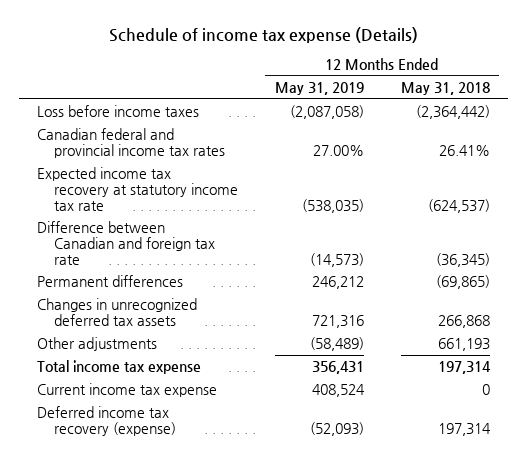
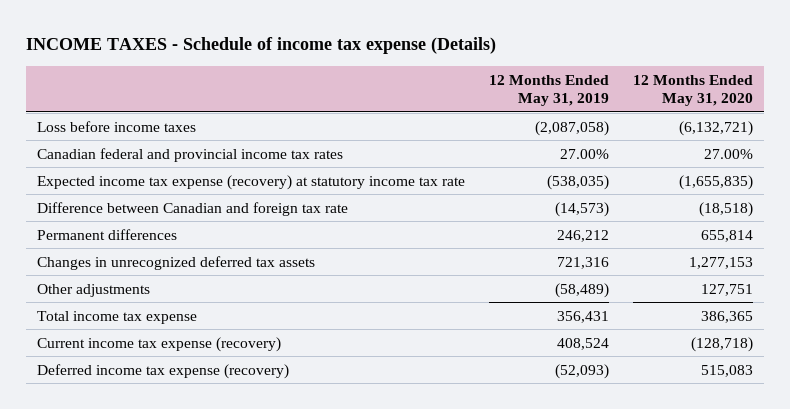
[108,26,418,43] Schedule of income tax expense (Details) -> [25,37,496,55] INCOME TAXES - Schedule of income tax expense (Details)
[400,82,490,96] May 31, 2018 -> none
none -> [632,74,753,107] 12 Months Ended May 31, 2020
[37,167,238,211] Expected income tax recovery at statutory income tax rate -> [37,174,466,190] Expected income tax expense (recovery) at statutory income tax rate
[37,383,218,398] Current income tax expense -> [37,336,282,352] Current income tax expense (recovery)
[37,406,176,436] Deferred income tax recovery (expense) -> [37,363,290,379] Deferred income tax expense (recovery)

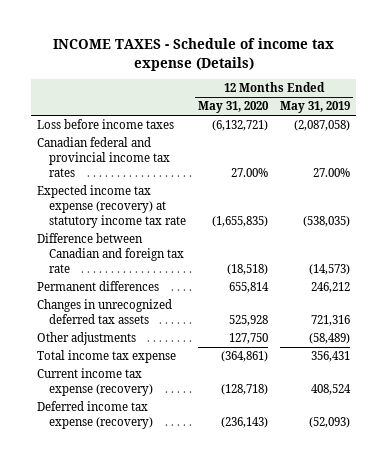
[688,256,753,269] 1,277,153 -> [229,314,269,326] 525,928
[700,283,753,296] 127,751 -> [229,333,269,345] 127,750
[700,310,753,323] 386,365 -> [221,351,269,363] (364,861)
[700,364,753,377] 515,083 -> [221,416,269,428] (236,143)

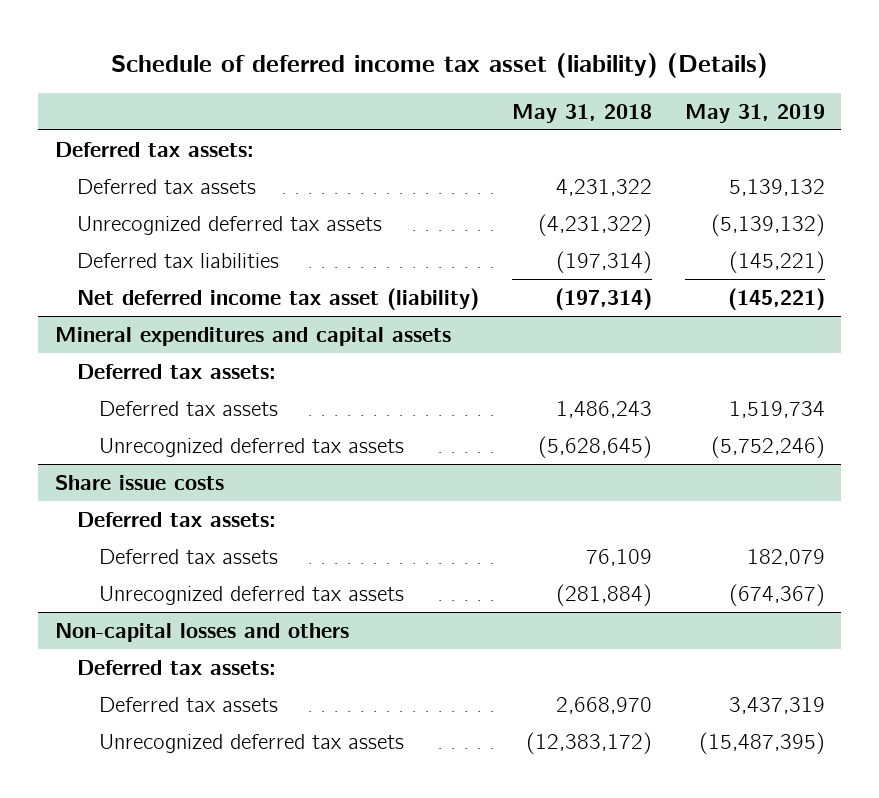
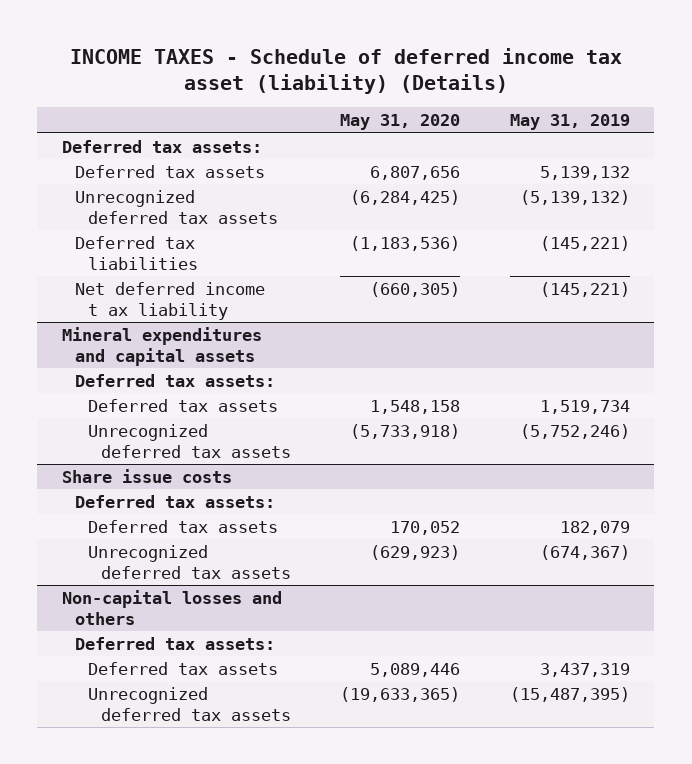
[110,52,768,78] Schedule of deferred income tax asset (liability) (Details) -> [69,47,622,95] INCOME TAXES - Schedule of deferred income tax asset (liability) (Details)
[511,103,652,123] May 31, 2018 -> none
none -> [340,114,461,131] May 31, 2020
[76,287,479,310] Net deferred income tax asset (liability) -> [75,281,266,320] Net deferred income t ax liability

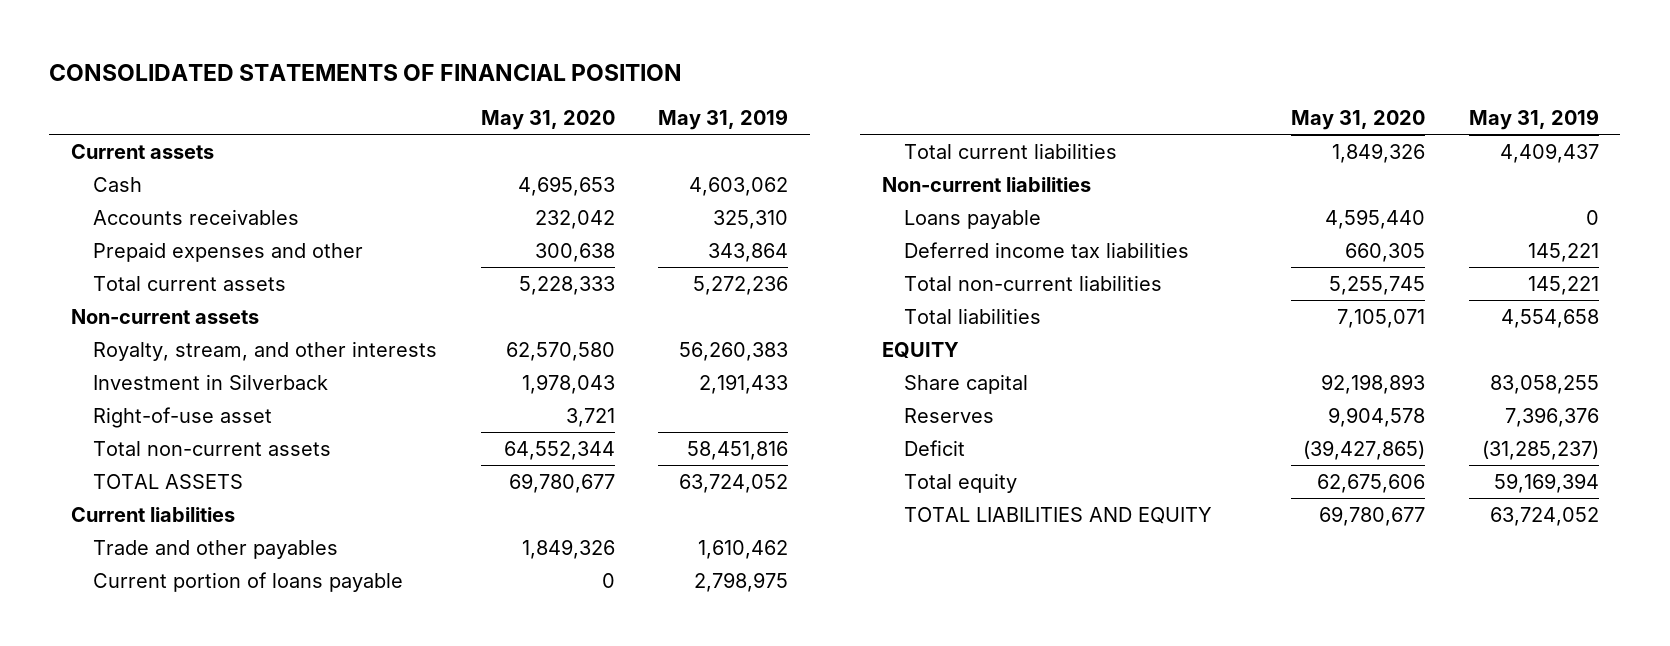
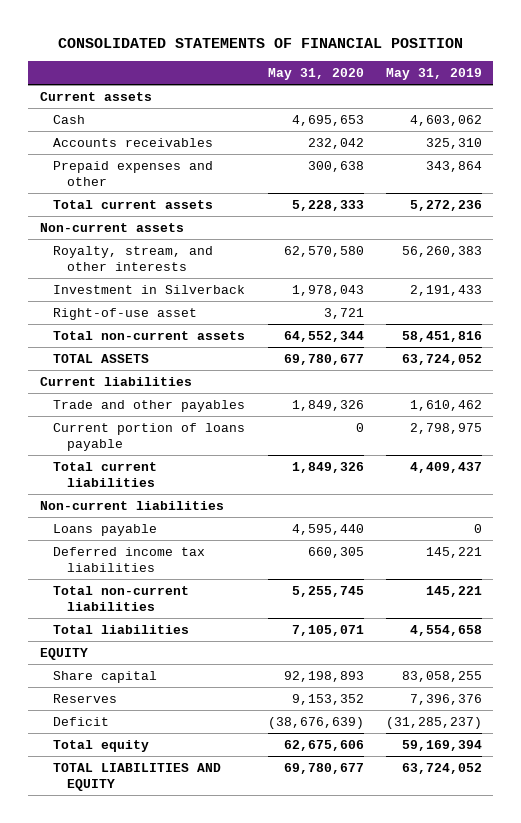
[1328,407,1426,428] 9,904,578 -> [291,693,364,705] 9,153,352
[1303,440,1426,461] (39,427,865) -> [267,716,364,729] (38,676,639)

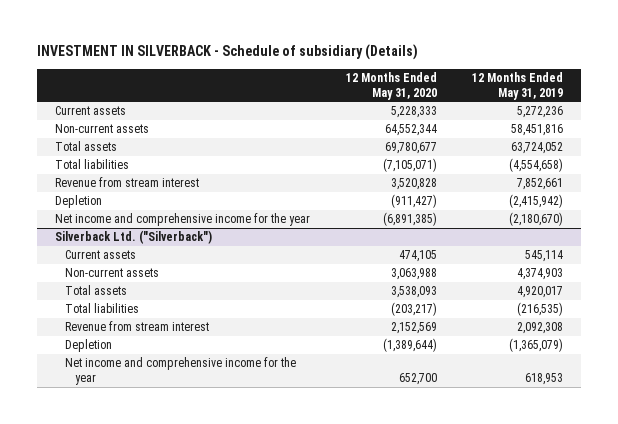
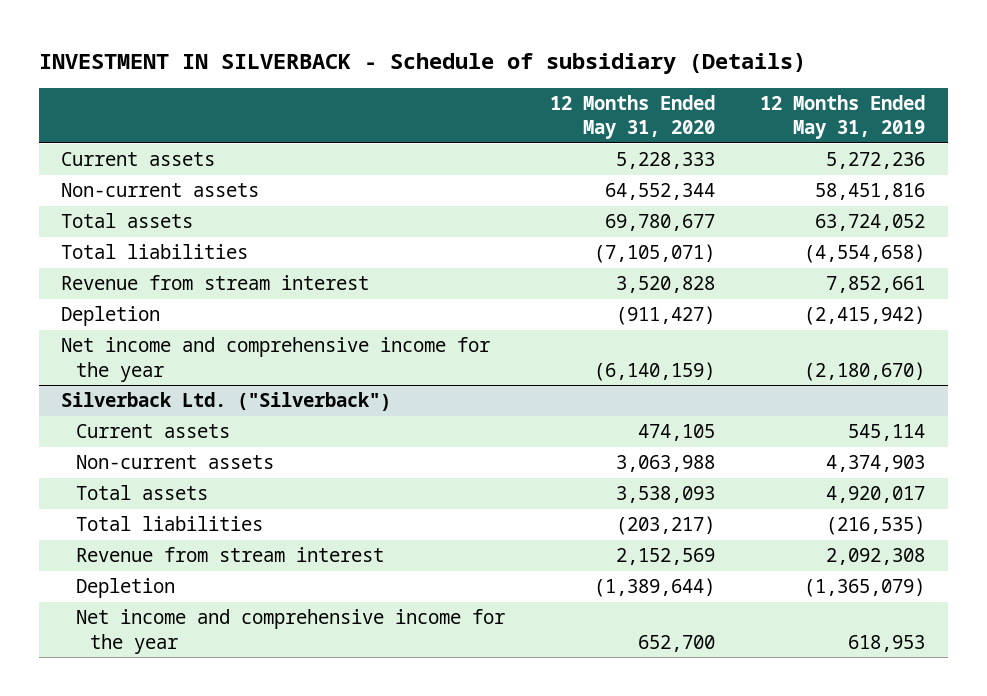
[382,212,437,227] (6,891,385) -> [593,361,715,381] (6,140,159)

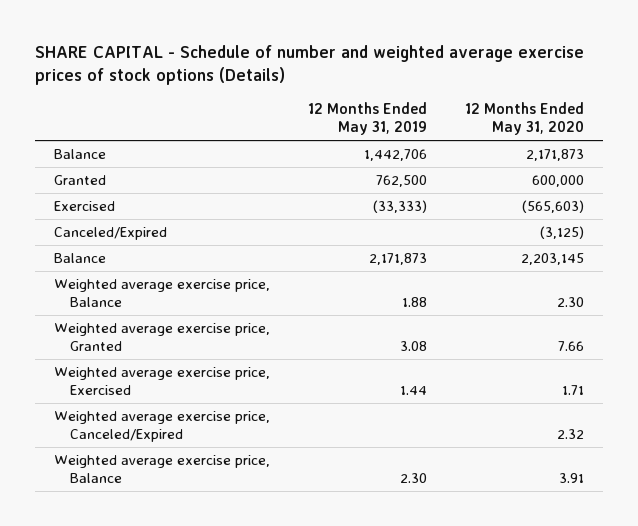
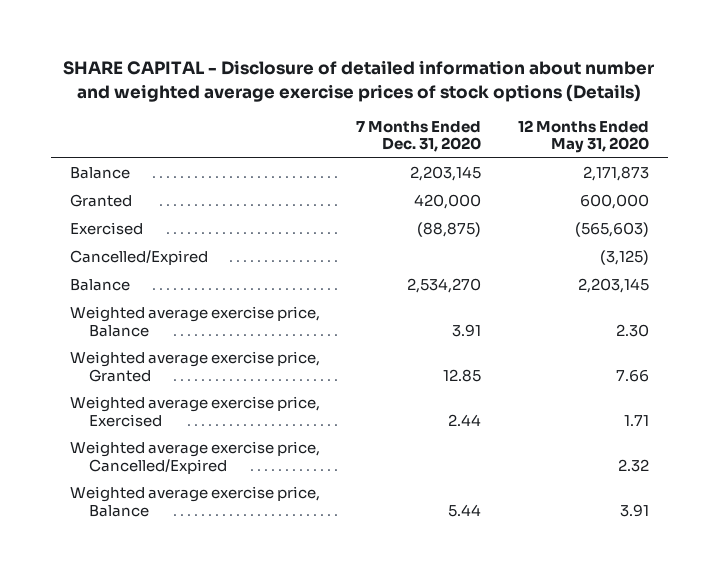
[35,45,585,86] SHARE CAPITAL - Schedule of number and weighted average exercise prices of stock options (Details) -> [63,60,655,102] SHARE CAPITAL - Disclosure of detailed information about number and weighted average exercise prices of stock options (Details)
[308,102,428,136] 12 Months Ended May 31, 2019 -> none
none -> [356,121,482,153] 7 Months Ended Dec. 31, 2020
[54,227,168,241] Canceled/Expired -> [69,250,208,266] Cancelled/Expired
[54,411,271,443] Weighted average exercise price, Canceled/Expired -> [69,441,320,474] Weighted average exercise price, Cancelled/Expired

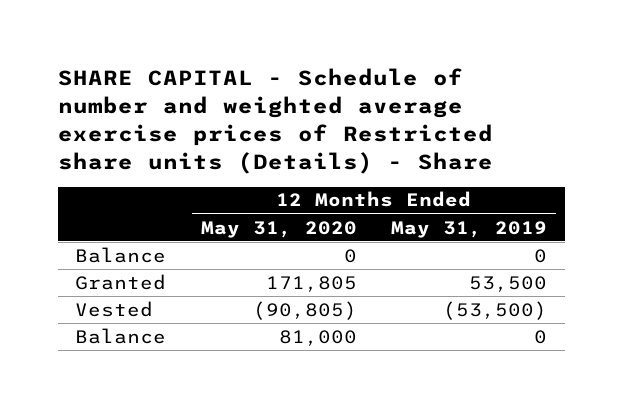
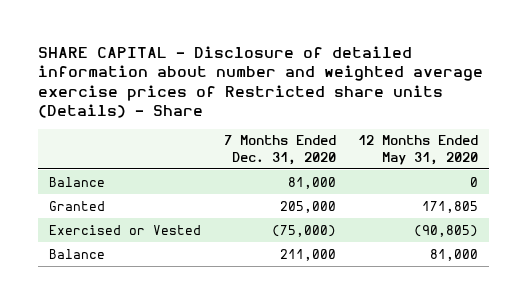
[57,68,493,174] SHARE CAPITAL - Schedule of number and weighted average exercise prices of Restricted share units (Details) - Share -> [38,45,484,119] SHARE CAPITAL - Disclosure of detailed information about number and weighted average exercise prices of Restricted share units (Details) - Share
[391,220,548,238] May 31, 2019 -> none
none -> [223,135,336,165] 7 Months Ended Dec. 31, 2020
[75,300,154,317] Vested -> [49,224,202,235] Exercised or Vested

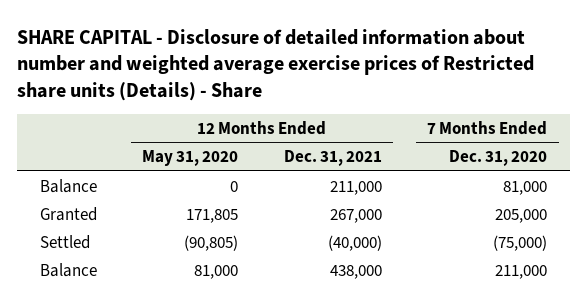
none -> [283,150,382,167] Dec. 31, 2021
[49,224,202,235] Exercised or Vested -> [39,234,90,249] Settled

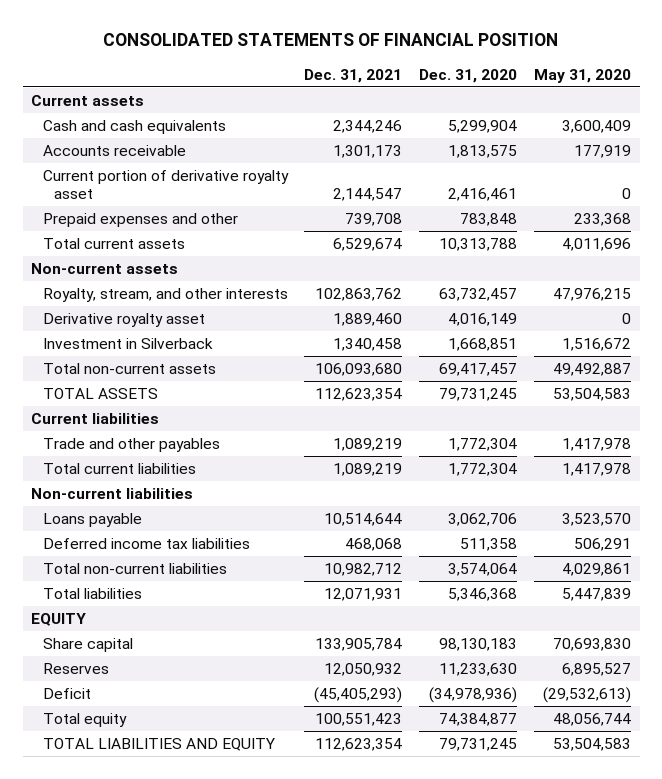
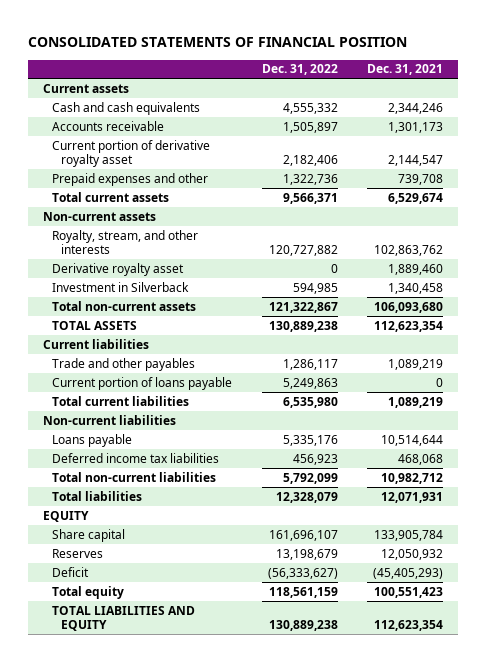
[419,68,518,83] Dec. 31, 2020 -> none
[534,68,632,83] May 31, 2020 -> none
none -> [261,64,338,76] Dec. 31, 2022
none -> [52,376,233,390] Current portion of loans payable

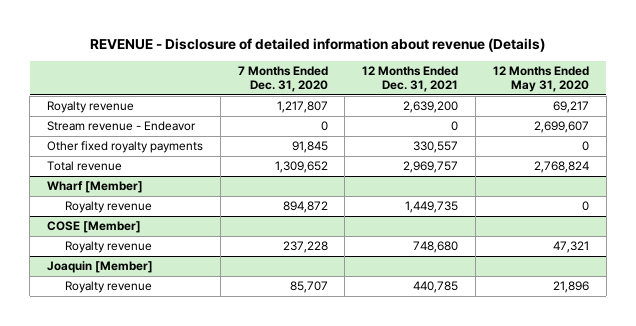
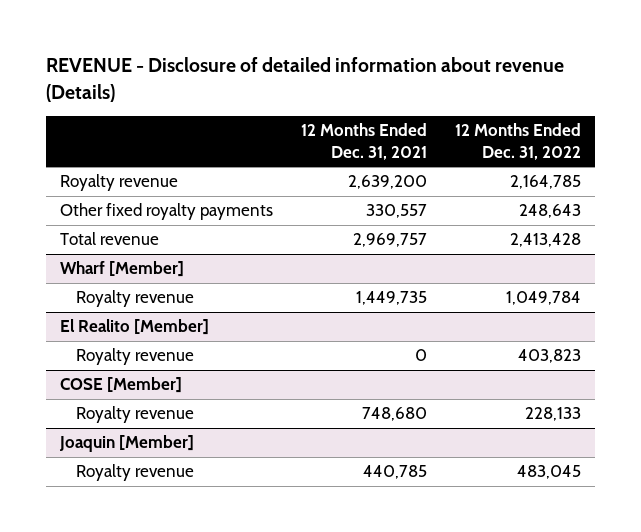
[237,65,328,93] 7 Months Ended Dec. 31, 2020 -> none
[492,65,589,93] 12 Months Ended May 31, 2020 -> none
none -> [455,123,582,160] 12 Months Ended Dec. 31, 2022
[47,121,197,132] Stream revenue - Endeavor -> none
none -> [60,319,210,336] El Realito [Member]
none -> [75,348,194,366] Royalty revenue

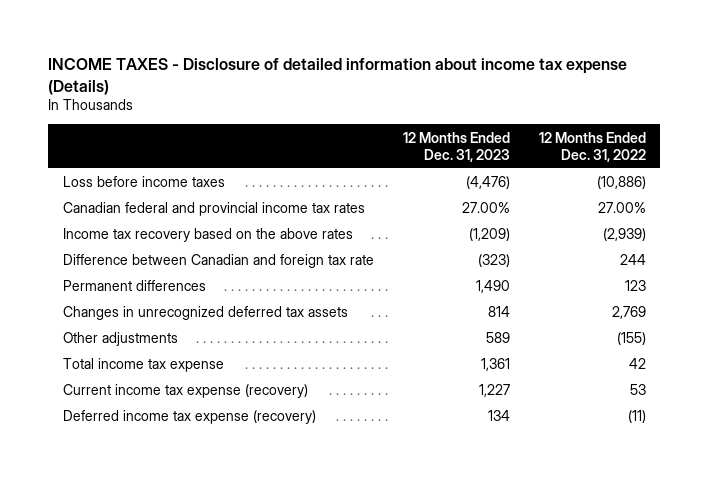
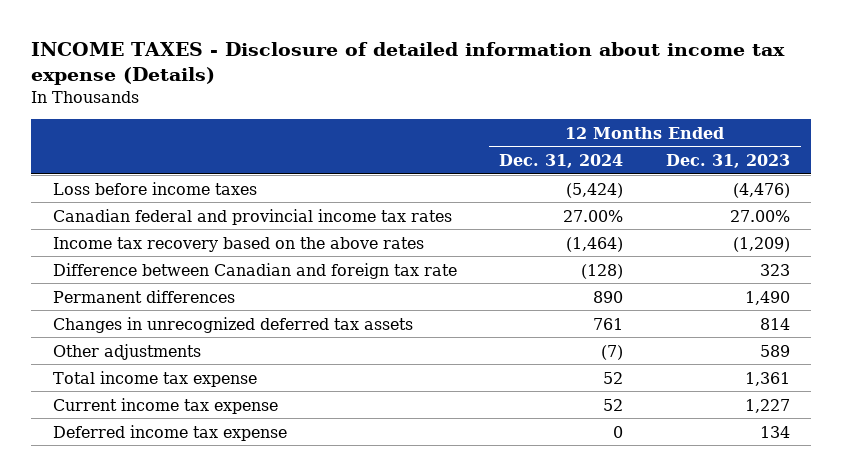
[538,131,646,162] 12 Months Ended Dec. 31, 2022 -> none
none -> [499,154,624,169] Dec. 31, 2024
[477,254,510,268] (323) -> [759,263,790,276] 323
[62,384,308,399] Current income tax expense (recovery) -> [52,397,278,414] Current income tax expense
[62,410,316,425] Deferred income tax expense (recovery) -> [52,424,287,441] Deferred income tax expense

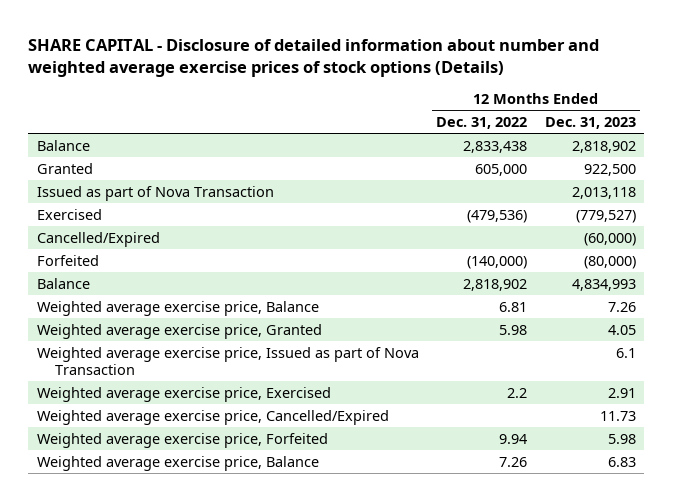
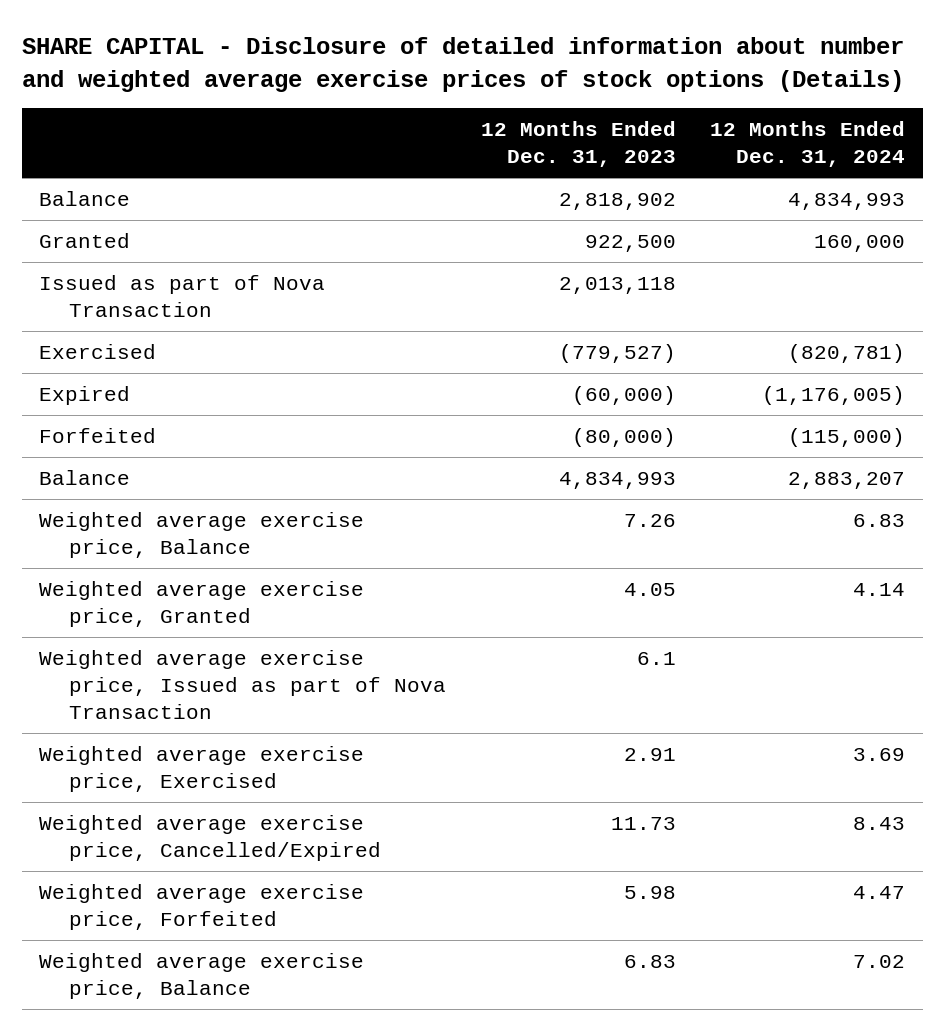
[436,116,528,129] Dec. 31, 2022 -> none
none -> [710,121,906,168] 12 Months Ended Dec. 31, 2024
[37,231,161,247] Cancelled/Expired -> [39,385,131,405] Expired

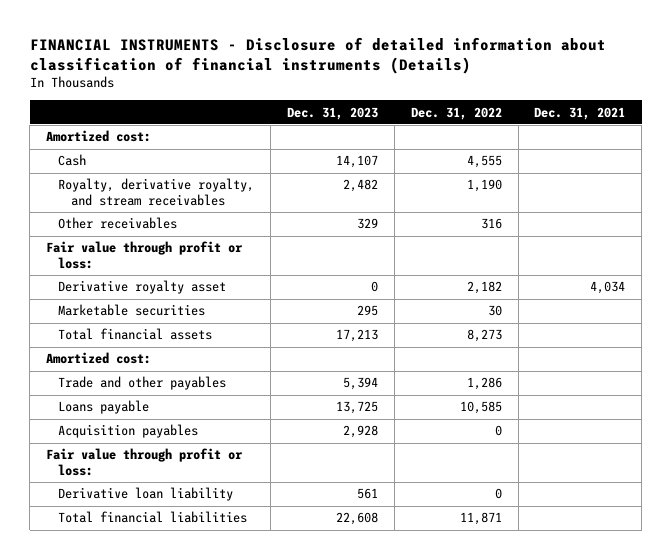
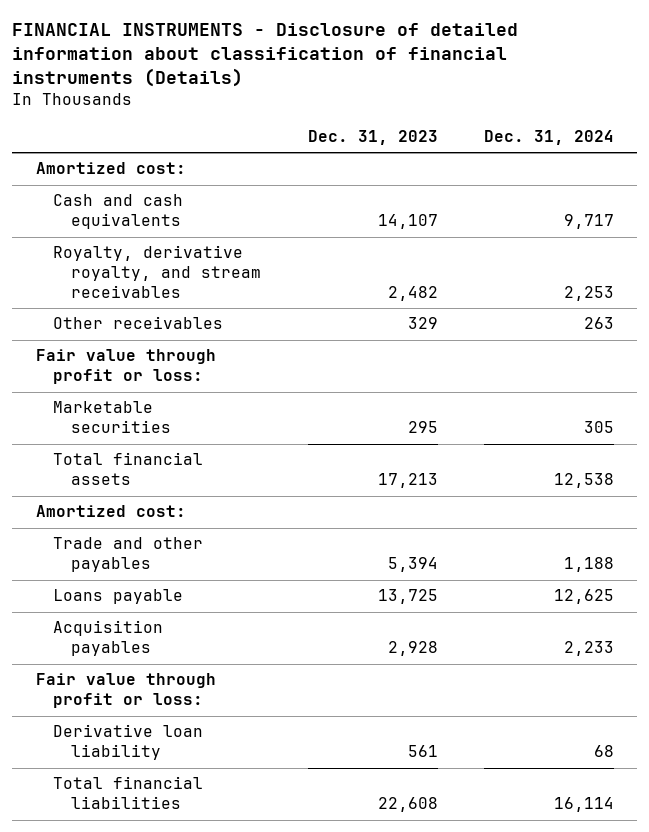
[410,106,502,120] Dec. 31, 2022 -> none
[534,106,626,120] Dec. 31, 2021 -> none
none -> [483,130,614,146] Dec. 31, 2024
[58,154,87,167] Cash -> [53,194,184,230] Cash and cash equivalents
[58,280,227,295] Derivative royalty asset -> none

